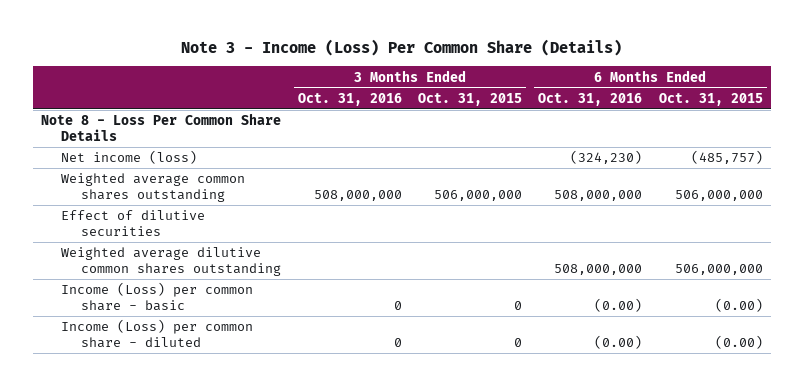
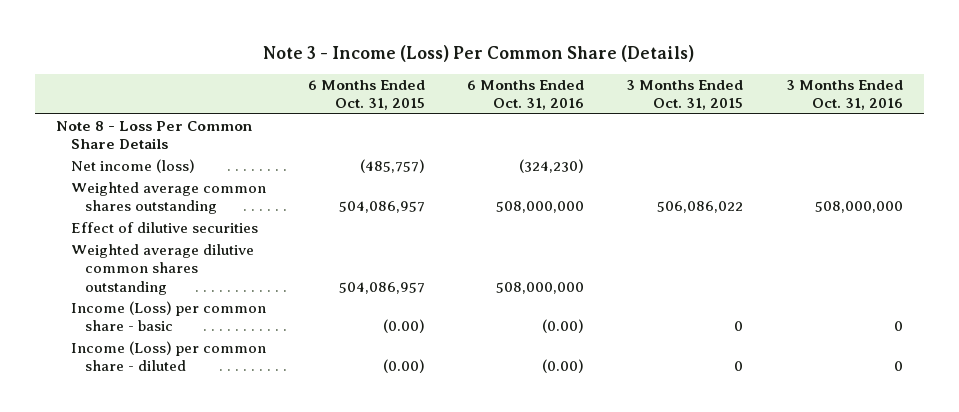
[433,190,522,202] 506,000,000 -> [657,201,744,214] 506,086,022
[674,190,763,202] 506,000,000 -> [338,201,425,214] 504,086,957
[674,264,763,276] 506,000,000 -> [338,281,425,294] 504,086,957

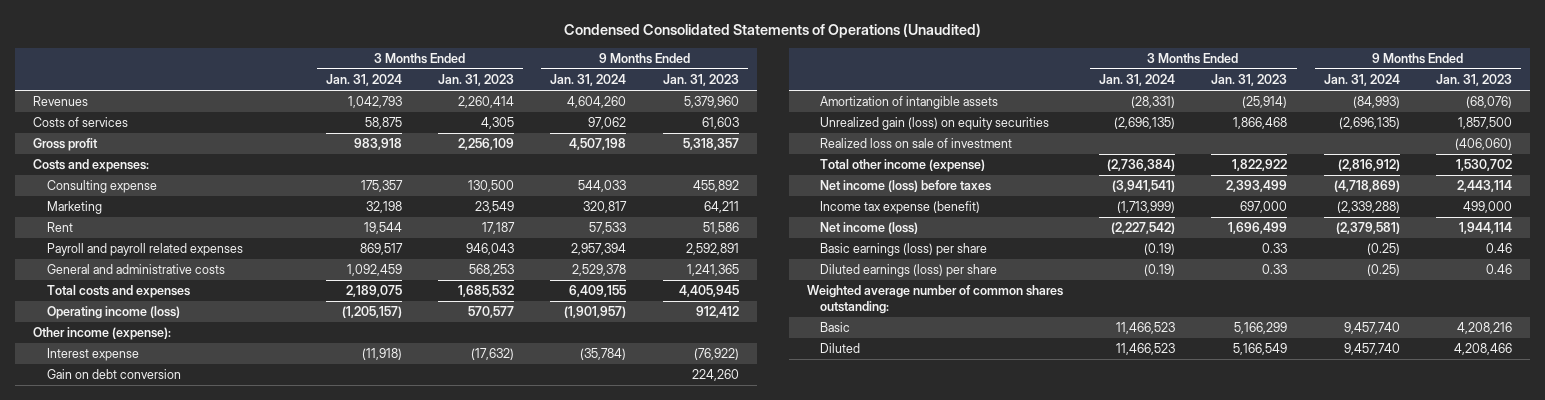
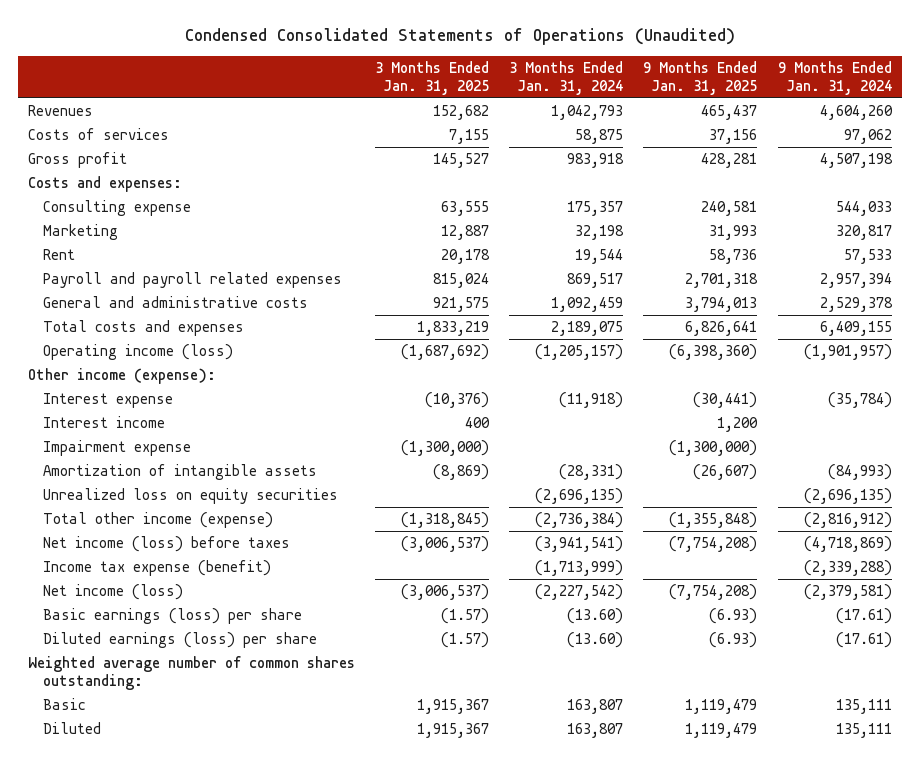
[437,74,514,87] Jan. 31, 2023 -> none
[662,74,739,87] Jan. 31, 2023 -> none
none -> [375,60,490,95] 3 Months Ended Jan. 31, 2025
none -> [643,60,758,95] 9 Months Ended Jan. 31, 2025
[46,369,181,380] Gain on debt conversion -> none
none -> [42,416,165,429] Interest income
none -> [42,440,191,457] Impairment expense
[820,138,1013,149] Realized loss on sale of investment -> none
[820,117,1050,131] Unrealized gain (loss) on equity securities -> [42,488,338,505] Unrealized loss on equity securities
[1144,243,1176,256] (0.19) -> [567,608,624,625] (13.60)
[1366,243,1400,256] (0.25) -> [835,608,892,625] (17.61)
[1144,264,1176,277] (0.19) -> [567,632,624,649] (13.60)
[1366,264,1400,277] (0.25) -> [835,632,892,649] (17.61)
[1116,322,1176,335] 11,466,523 -> [567,699,624,715] 163,807
[1343,322,1400,335] 9,457,740 -> [835,699,892,715] 135,111
[1116,343,1176,356] 11,466,523 -> [567,723,624,739] 163,807
[1343,343,1400,356] 9,457,740 -> [835,723,892,739] 135,111

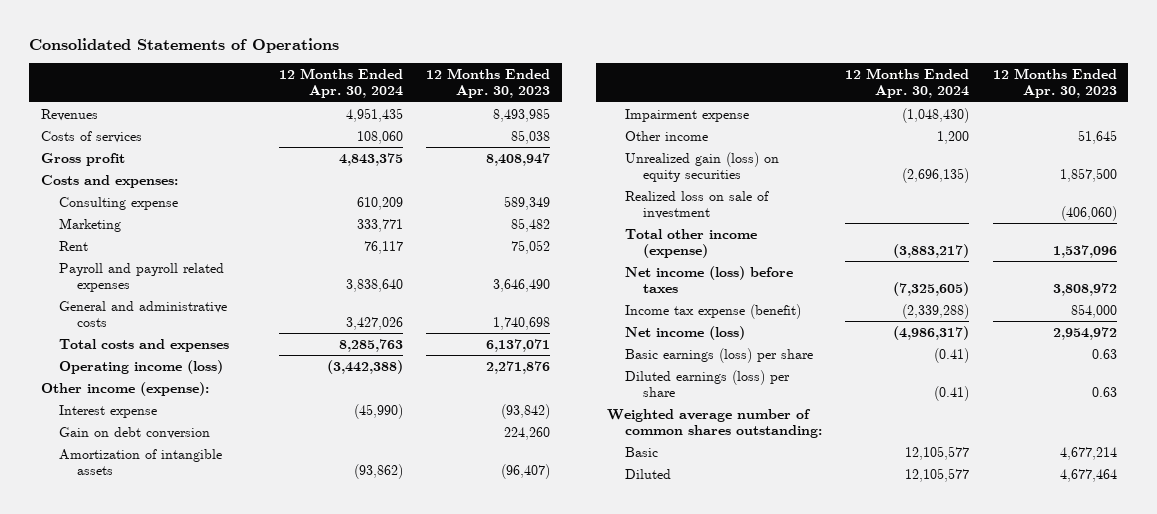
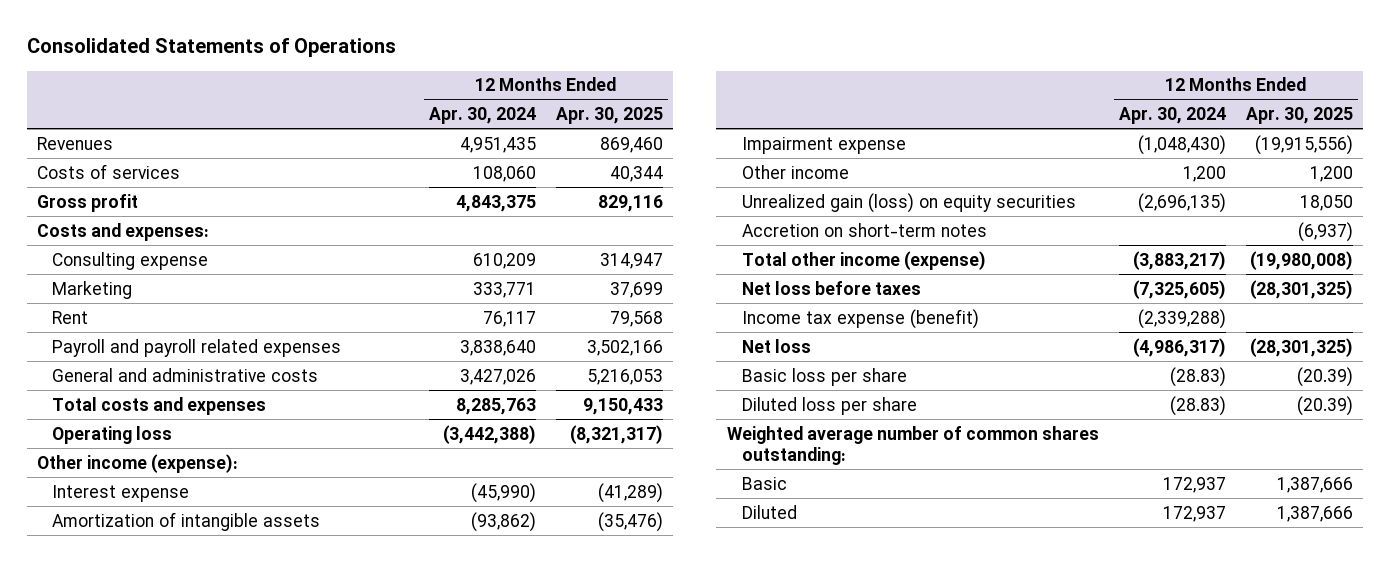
[426,68,551,99] 12 Months Ended Apr. 30, 2023 -> none
none -> [556,107,664,125] Apr. 30, 2025
[58,359,223,374] Operating income (loss) -> [51,425,172,444] Operating loss
[58,426,210,439] Gain on debt conversion -> none
[625,190,770,219] Realized loss on sale of investment -> none
none -> [741,222,987,237] Accretion on short-term notes
[625,265,794,293] Net income (loss) before taxes -> [741,280,921,295] Net loss before taxes
[625,325,746,340] Net income (loss) -> [741,338,811,353] Net loss
[625,347,814,363] Basic earnings (loss) per share -> [741,367,907,386] Basic loss per share
[934,347,970,363] (0.41) -> [1169,366,1226,387] (28.83)
[625,369,791,397] Diluted earnings (loss) per share -> [741,396,917,415] Diluted loss per share
[934,385,970,401] (0.41) -> [1169,395,1226,416] (28.83)
[905,445,970,460] 12,105,577 -> [1162,476,1226,493] 172,937
[905,467,970,482] 12,105,577 -> [1162,505,1226,522] 172,937

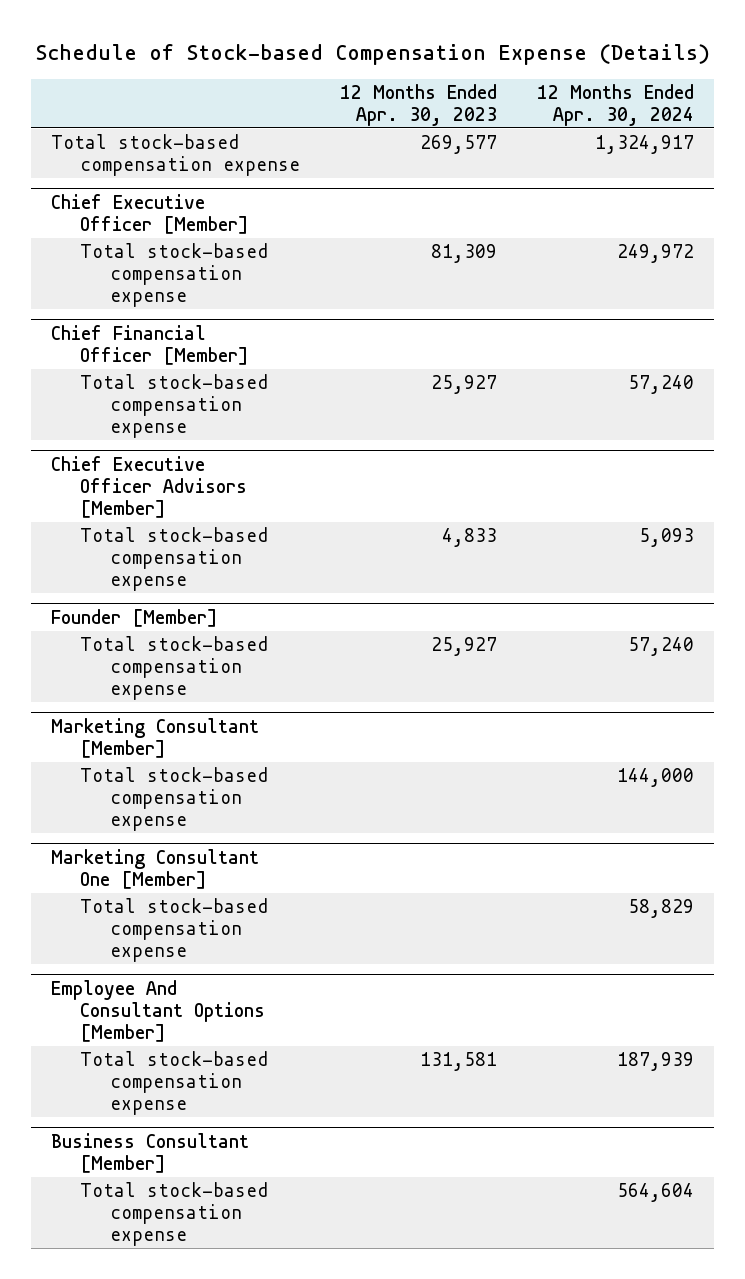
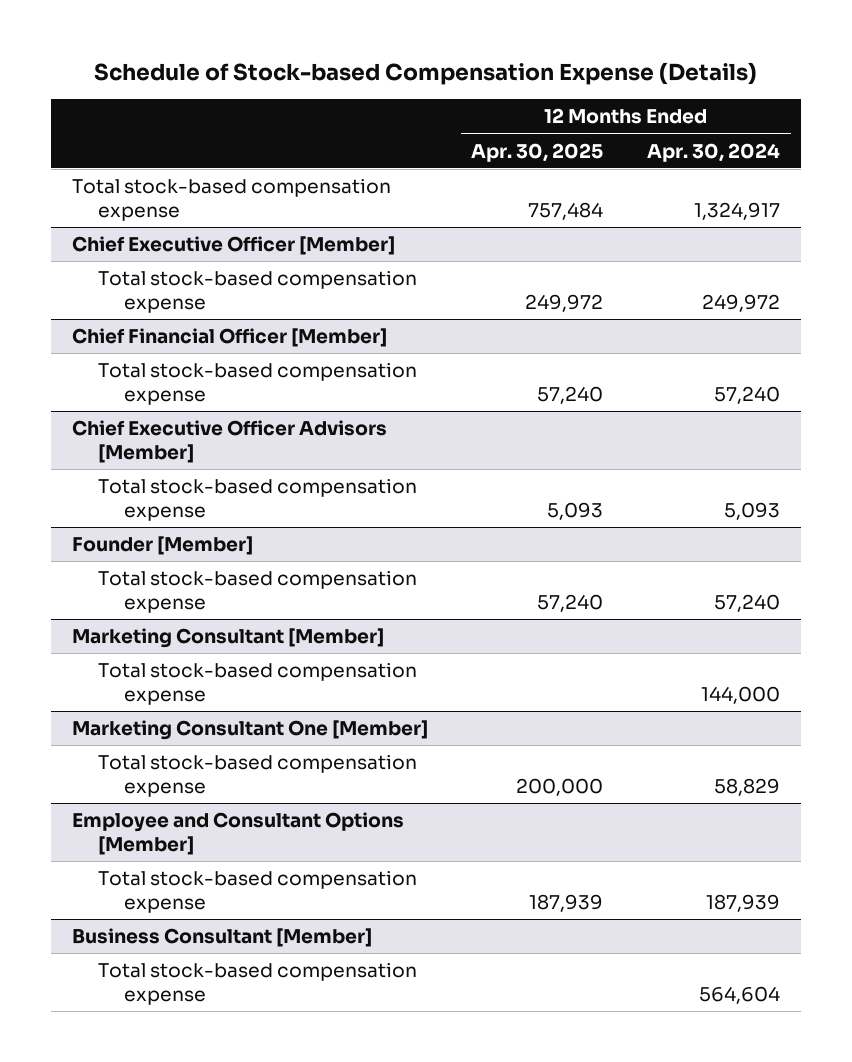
[340,83,498,126] 12 Months Ended Apr. 30, 2023 -> none
none -> [471,142,604,162] Apr. 30, 2025
[50,980,266,1042] Employee And Consultant Options [Member] -> [72,812,405,855] Employee and Consultant Options [Member]

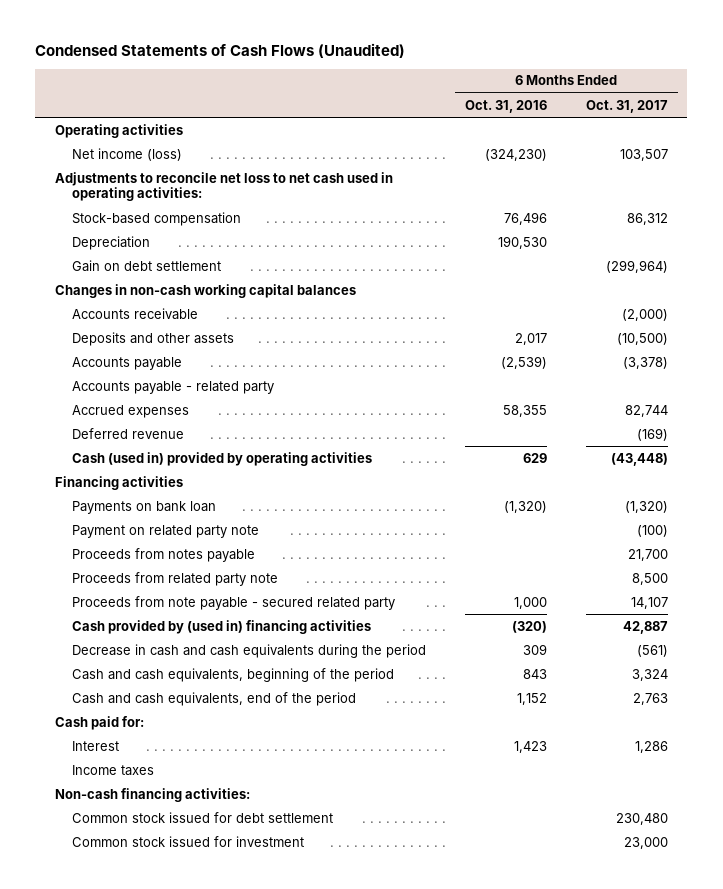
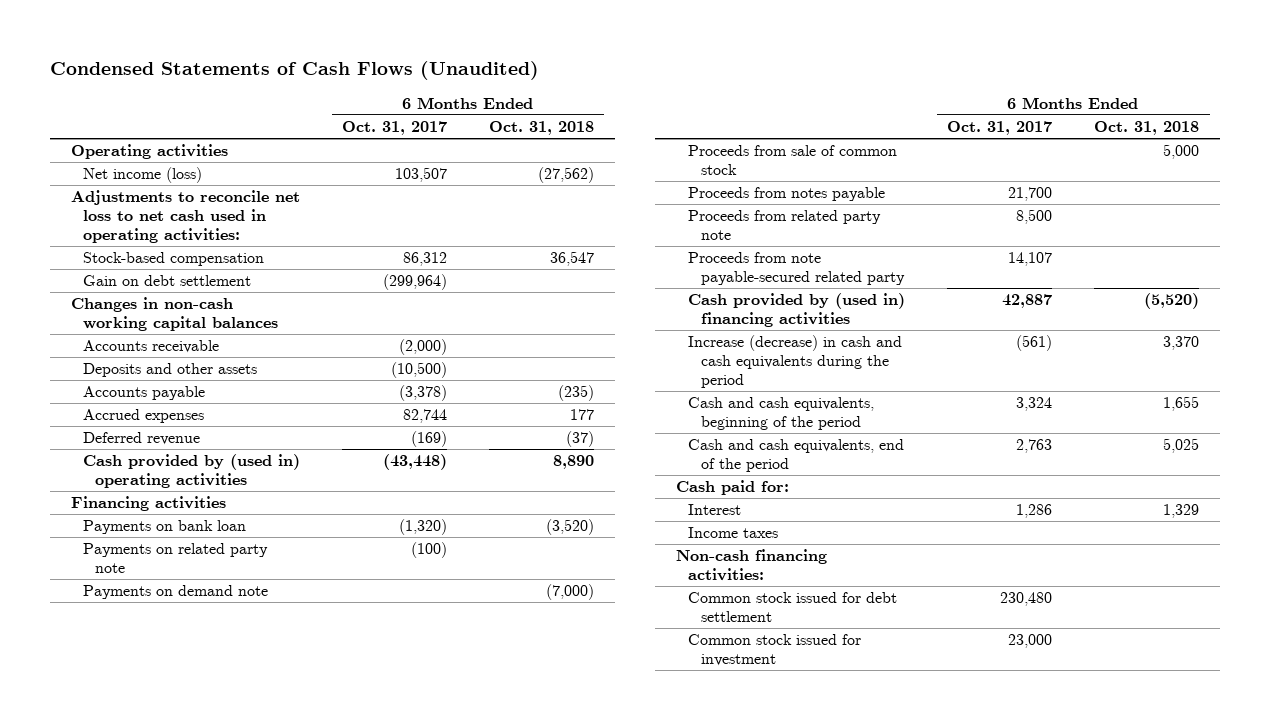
[465,99,548,113] Oct. 31, 2016 -> none
none -> [488,121,594,136] Oct. 31, 2018
[72,235,151,250] Depreciation -> none
[72,380,275,394] Accounts payable - related party -> none
[72,451,373,466] Cash (used in) provided by operating activities -> [83,454,301,489] Cash provided by (used in) operating activities
[72,524,260,538] Payment on related party note -> [83,543,269,574] Payments on related party note
none -> [83,585,269,600] Payments on demand note
none -> [688,145,898,176] Proceeds from sale of common stock
[72,595,396,610] Proceeds from note payable - secured related party -> [688,252,905,286] Proceeds from note payable-secured related party
[72,643,427,658] Decrease in cash and cash equivalents during the period -> [688,335,903,388] Increase (decrease) in cash and cash equivalents during the period

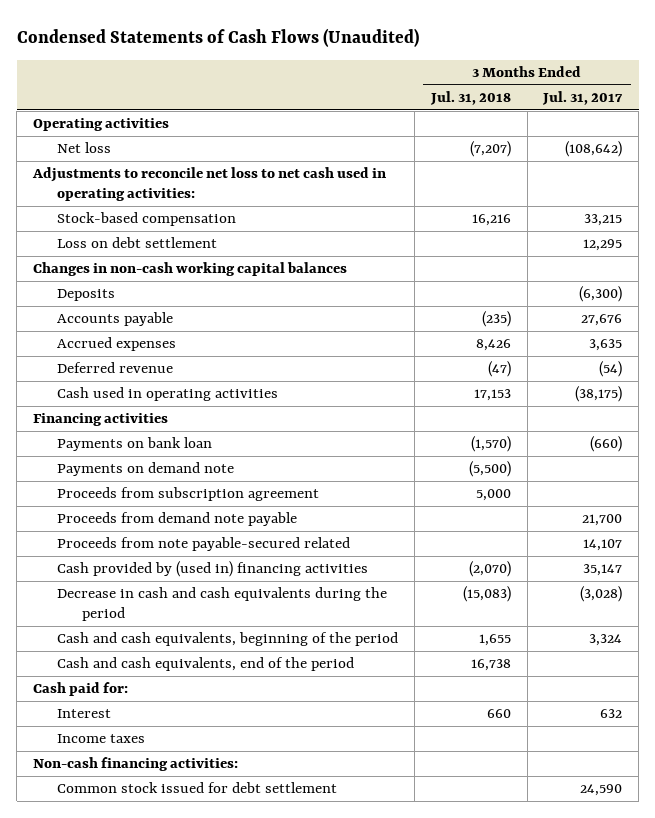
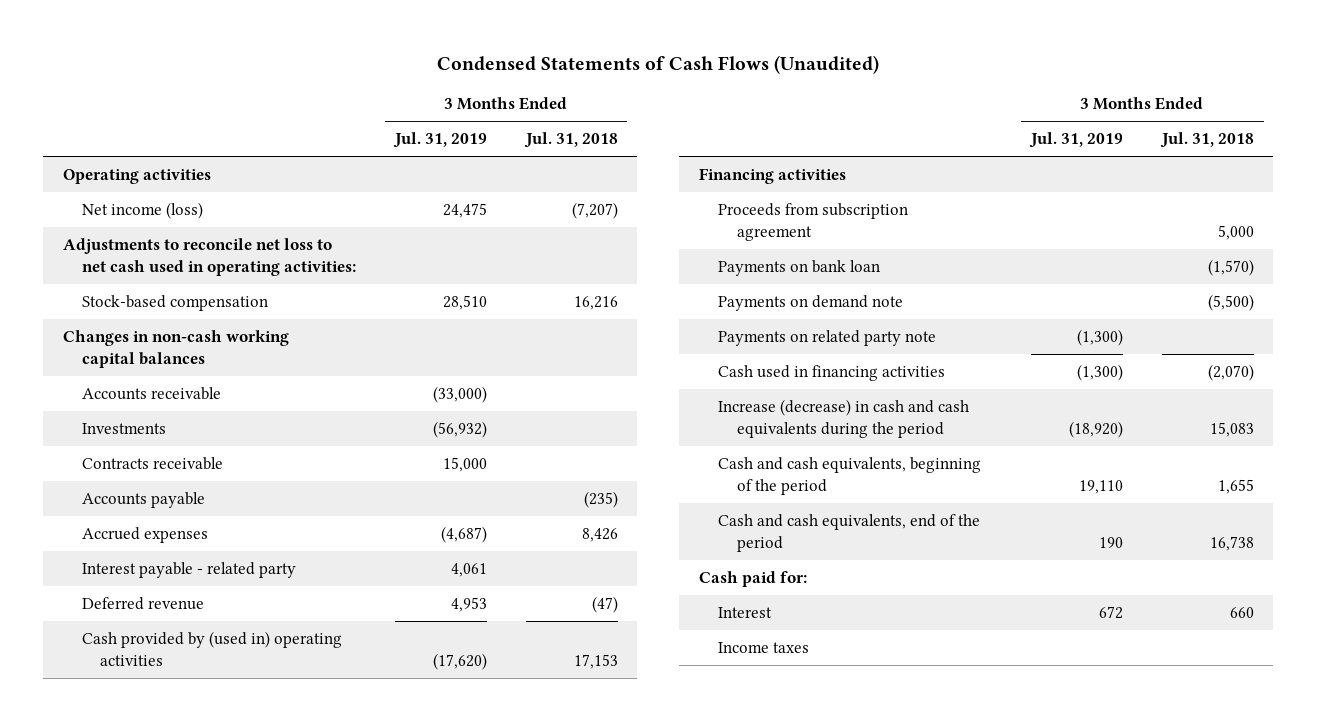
[542,91,624,106] Jul. 31, 2017 -> none
none -> [392,132,487,149] Jul. 31, 2019
[57,142,112,154] Net loss -> [81,201,203,219] Net income (loss)
[57,237,218,249] Loss on debt settlement -> none
[57,289,116,302] Deposits -> none
none -> [81,386,221,400] Accounts receivable
none -> [81,422,166,434] Investments
none -> [81,456,223,470] Contracts receivable
none -> [81,561,296,578] Interest payable - related party
[57,387,279,402] Cash used in operating activities -> [81,630,342,666] Cash provided by (used in) operating activities
[57,487,320,502] Proceeds from subscription agreement -> [717,202,908,241] Proceeds from subscription agreement
[57,512,298,527] Proceeds from demand note payable -> none
[57,537,351,552] Proceeds from note payable-secured related -> none
none -> [717,329,936,346] Payments on related party note
[57,561,369,578] Cash provided by (used in) financing activities -> [717,364,945,381] Cash used in financing activities
[57,587,388,622] Decrease in cash and cash equivalents during the period -> [717,398,969,438] Increase (decrease) in cash and cash equivalents during the period
[462,586,511,603] (15,083) -> [1209,421,1254,437] 15,083
[32,757,238,772] Non-cash financing activities: -> none
[57,782,338,794] Common stock issued for debt settlement -> none

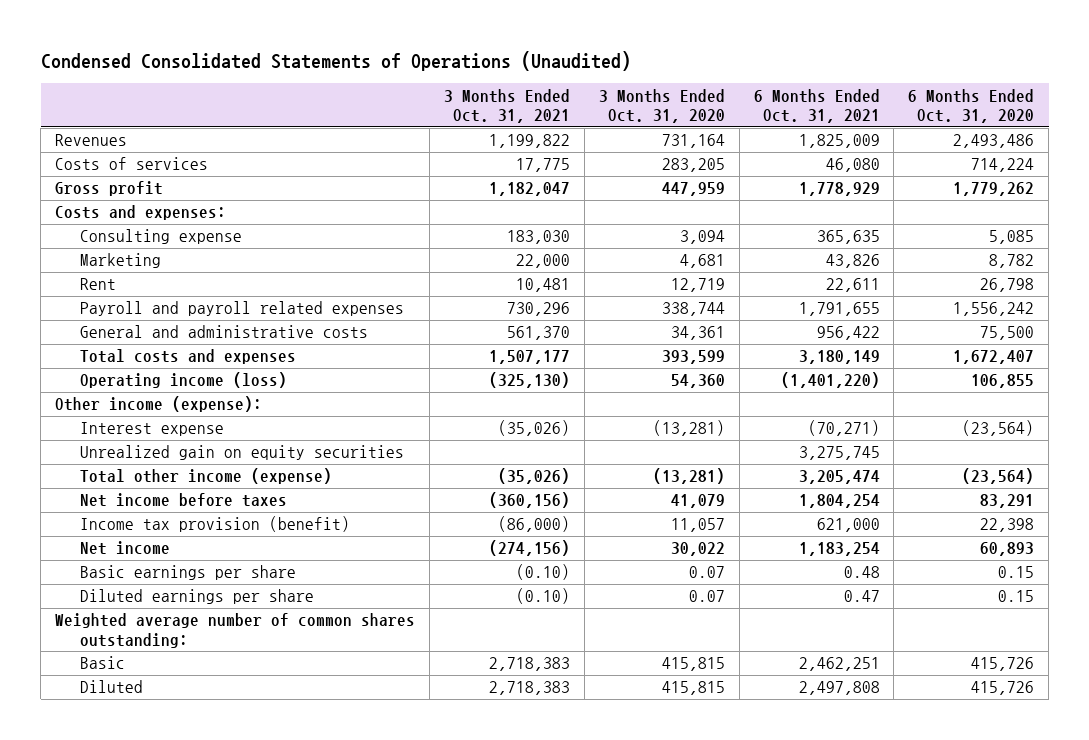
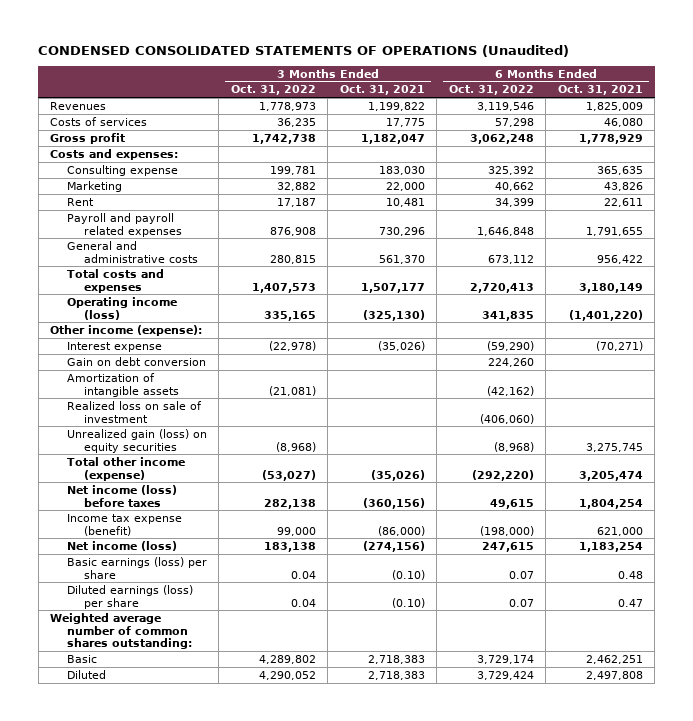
[40,50,631,71] Condensed Consolidated Statements of Operations (Unaudited) -> [38,45,570,58] CONDENSED CONSOLIDATED STATEMENTS OF OPERATIONS (Unaudited)
[598,88,725,124] 3 Months Ended Oct. 31, 2020 -> none
[908,88,1035,124] 6 Months Ended Oct. 31, 2020 -> none
none -> [230,85,316,96] Oct. 31, 2022
none -> [448,85,534,96] Oct. 31, 2022
none -> [66,356,206,366] Gain on debt conversion
none -> [66,372,179,397] Amortization of intangible assets
none -> [66,400,202,423] Realized loss on sale of investment
[79,445,404,461] Unrealized gain on equity securities -> [66,428,207,453] Unrealized gain (loss) on equity securities
[79,493,287,508] Net income before taxes -> [66,484,177,507] Net income (loss) before taxes
[79,516,350,533] Income tax provision (benefit) -> [66,513,182,536] Income tax expense (benefit)
[79,541,170,556] Net income -> [66,540,177,551] Net income (loss)
[79,565,296,581] Basic earnings per share -> [66,556,207,579] Basic earnings (loss) per share
[79,589,314,605] Diluted earnings per share -> [66,584,193,609] Diluted earnings (loss) per share

